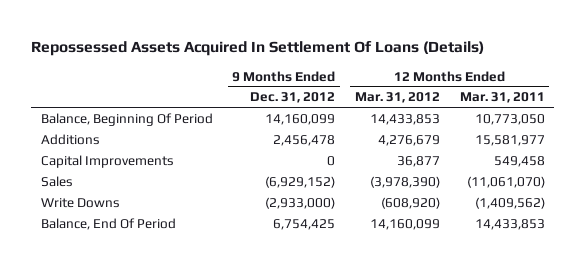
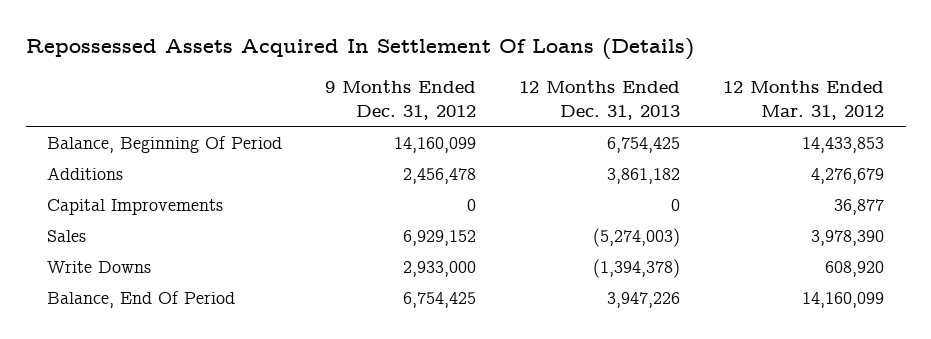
[459,92,545,104] Mar. 31, 2011 -> none
none -> [519,80,681,120] 12 Months Ended Dec. 31, 2013
[265,175,336,188] (6,929,152) -> [403,229,477,246] 6,929,152
[370,175,441,188] (3,978,390) -> [811,229,885,246] 3,978,390
[265,196,336,209] (2,933,000) -> [403,260,477,277] 2,933,000
[381,196,441,209] (608,920) -> [825,260,885,277] 608,920

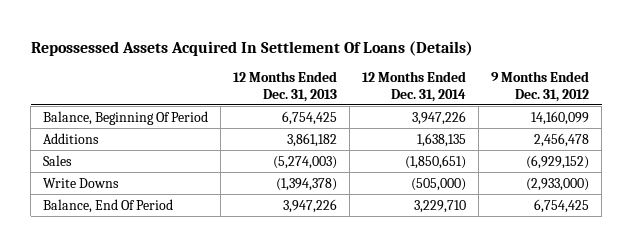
[723,80,885,120] 12 Months Ended Mar. 31, 2012 -> none
none -> [362,71,467,102] 12 Months Ended Dec. 31, 2014
[47,198,224,215] Capital Improvements -> none
[403,229,477,246] 6,929,152 -> [526,154,590,169] (6,929,152)
[403,260,477,277] 2,933,000 -> [526,177,590,191] (2,933,000)

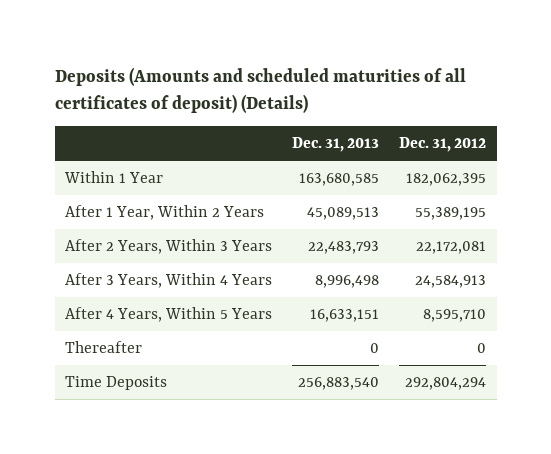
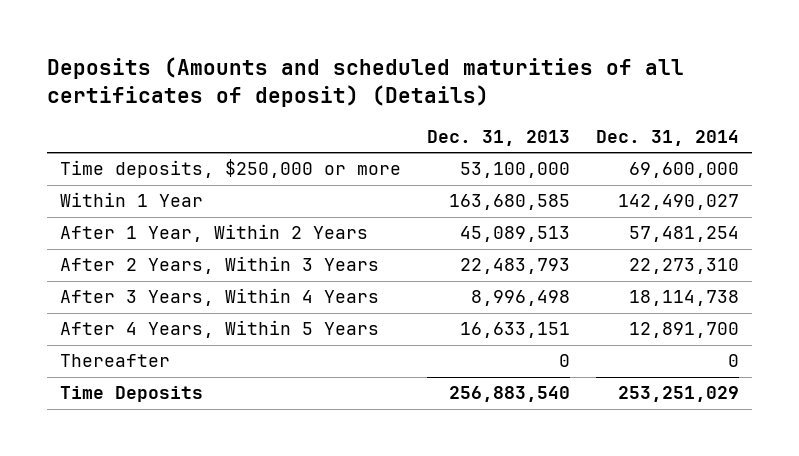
[399,136,487,152] Dec. 31, 2012 -> none
none -> [595,129,739,146] Dec. 31, 2014
none -> [60,159,402,179] Time deposits, $250,000 or more

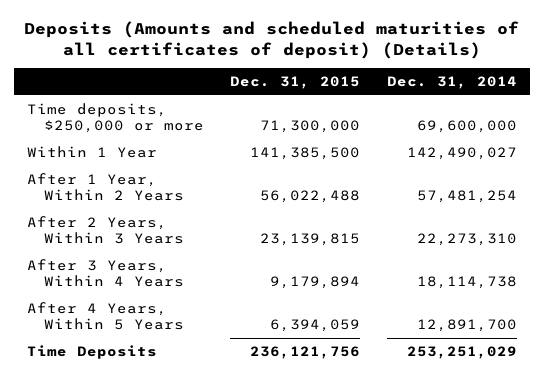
[426,129,570,146] Dec. 31, 2013 -> none
none -> [230,76,361,90] Dec. 31, 2015
[60,354,171,368] Thereafter -> none

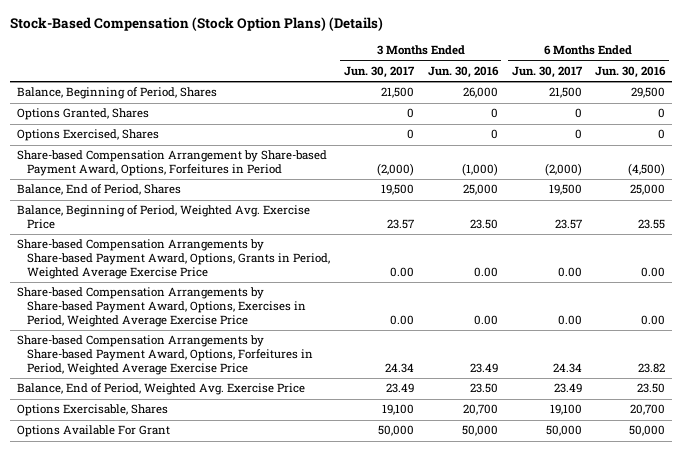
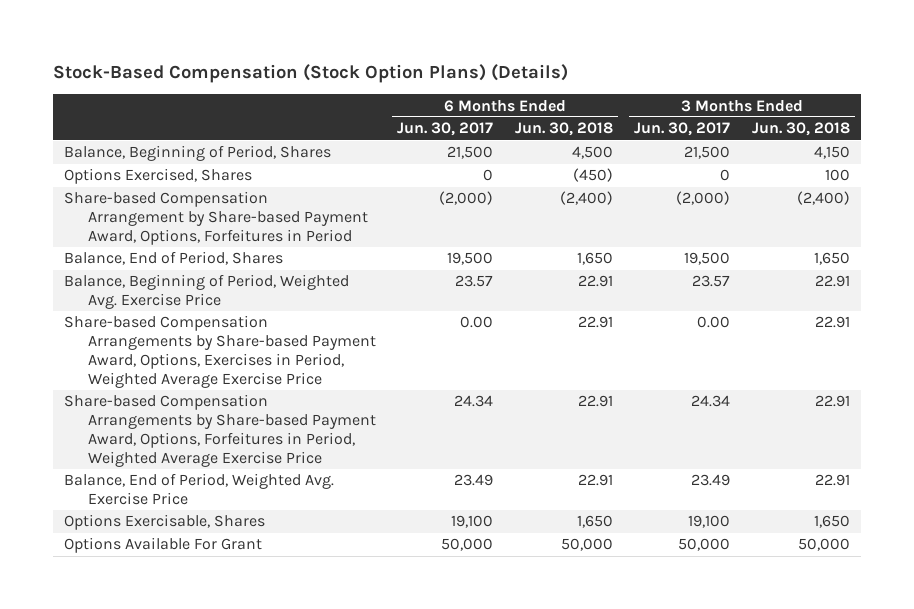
[427,65,499,78] Jun. 30, 2016 -> none
[595,65,667,78] Jun. 30, 2016 -> none
none -> [514,122,613,137] Jun. 30, 2018
none -> [751,122,850,137] Jun. 30, 2018
[17,108,150,121] Options Granted, Shares -> none
[17,239,331,280] Share-based Compensation Arrangements by Share-based Payment Award, Options, Grants in Period, Weighted Average Exercise Price -> none

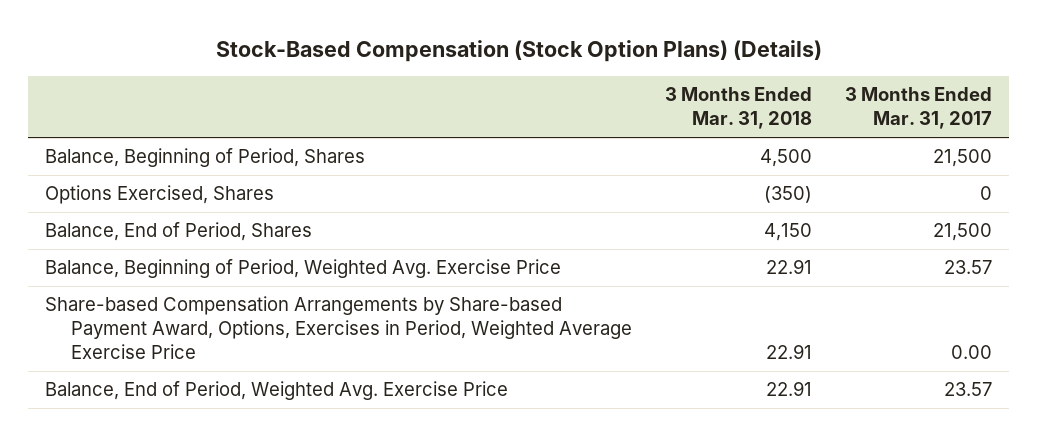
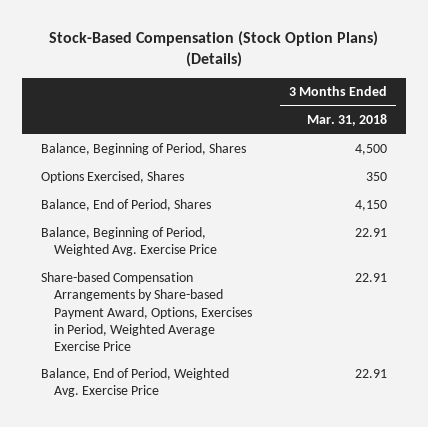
[845,87,993,130] 3 Months Ended Mar. 31, 2017 -> none
[763,186,812,204] (350) -> [366,172,388,182] 350

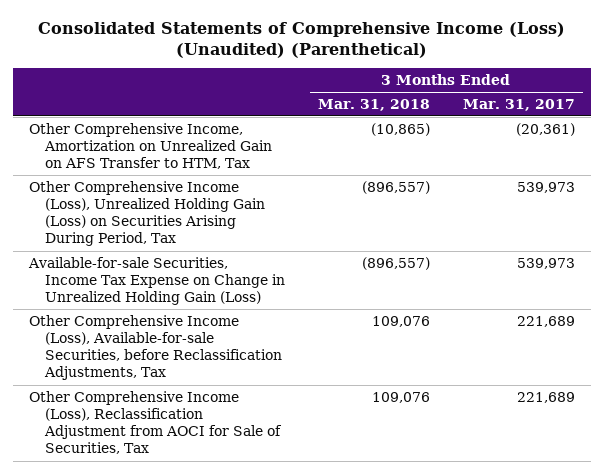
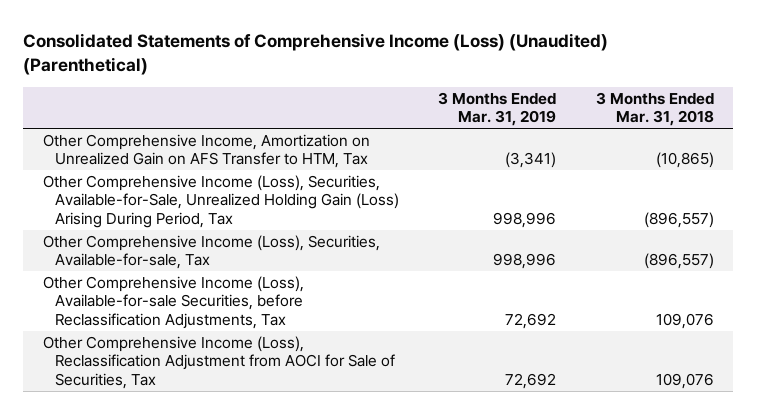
[462,98,575,111] Mar. 31, 2017 -> none
none -> [438,91,557,127] 3 Months Ended Mar. 31, 2019
[29,180,266,247] Other Comprehensive Income (Loss), Unrealized Holding Gain (Loss) on Securities Arising During Period, Tax -> [43,175,399,228] Other Comprehensive Income (Loss), Securities, Available-for-Sale, Unrealized Holding Gain (Loss) Arising During Period, Tax
[28,256,286,306] Available-for-sale Securities, Income Tax Expense on Change in Unrealized Holding Gain (Loss) -> [43,235,381,270] Other Comprehensive Income (Loss), Securities, Available-for-sale, Tax

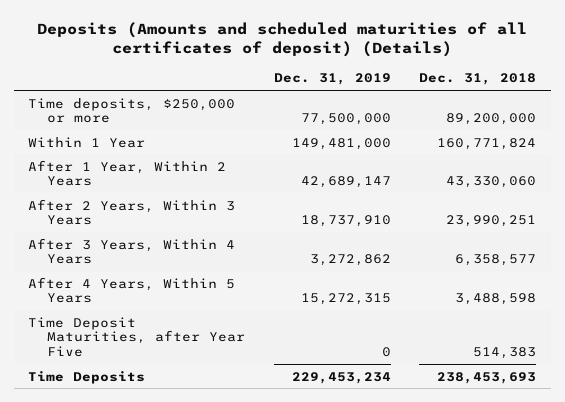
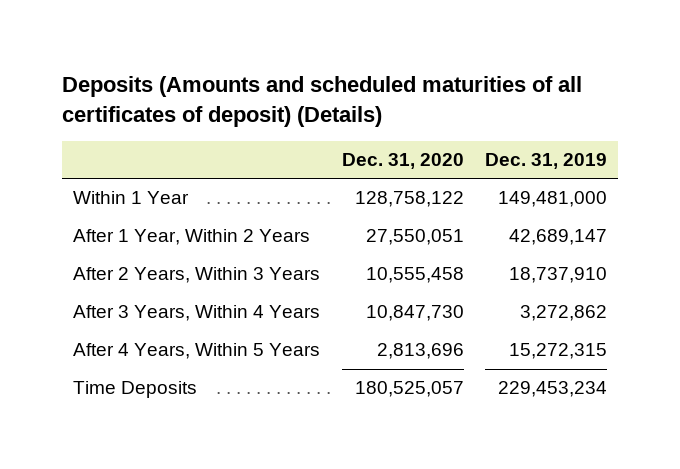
[419,73,537,86] Dec. 31, 2018 -> none
none -> [341,153,464,170] Dec. 31, 2020
[28,97,236,124] Time deposits, $250,000 or more -> none
[28,316,246,358] Time Deposit Maturities, after Year Five -> none

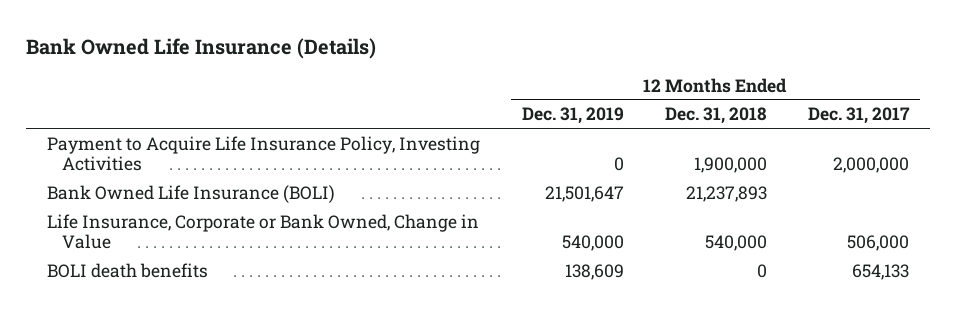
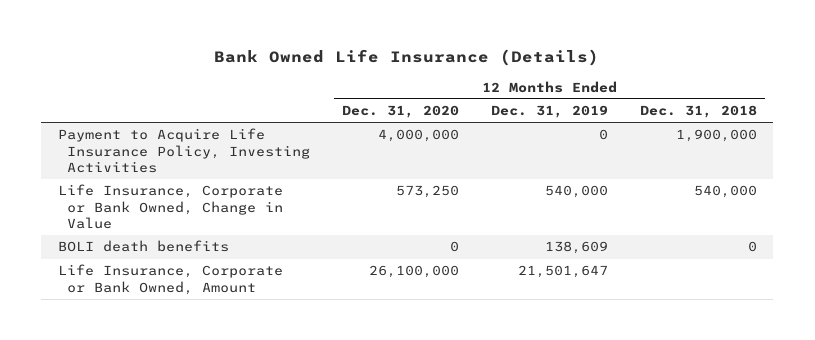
[808,107,911,125] Dec. 31, 2017 -> none
none -> [341,105,459,119] Dec. 31, 2020
[47,184,336,203] Bank Owned Life Insurance (BOLI) -> none
none -> [57,264,283,295] Life Insurance, Corporate or Bank Owned, Amount

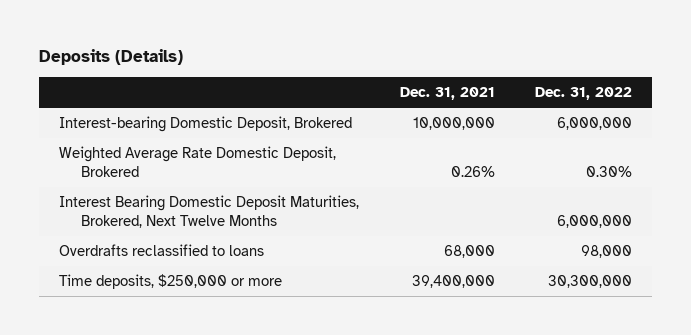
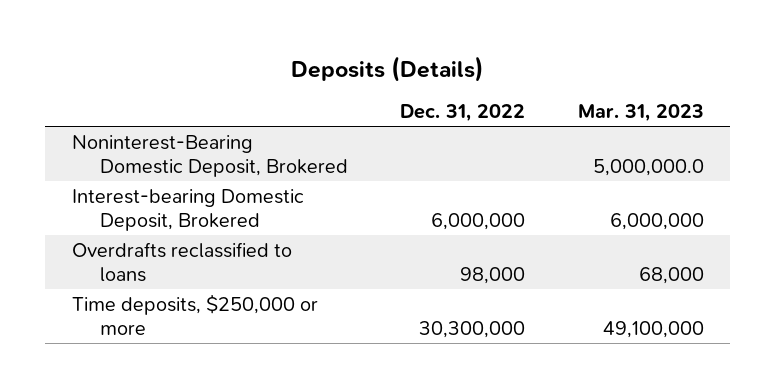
[399,87,495,101] Dec. 31, 2021 -> none
none -> [577,104,704,123] Mar. 31, 2023
none -> [71,134,348,178] Noninterest-Bearing Domestic Deposit, Brokered
[59,146,337,178] Weighted Average Rate Domestic Deposit, Brokered -> none
[59,195,360,229] Interest Bearing Domestic Deposit Maturities, Brokered, Next Twelve Months -> none

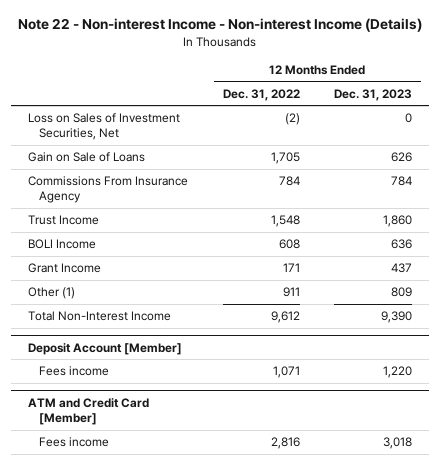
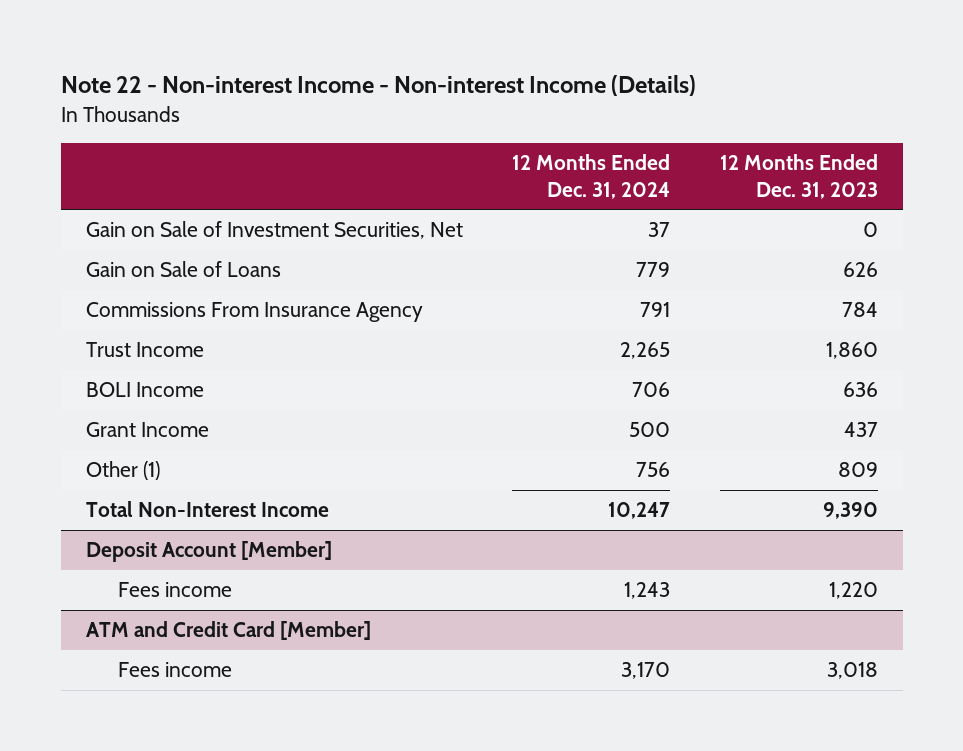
[222,88,300,101] Dec. 31, 2022 -> none
none -> [512,154,671,199] 12 Months Ended Dec. 31, 2024
[28,113,181,141] Loss on Sales of Investment Securities, Net -> [85,221,463,240] Gain on Sale of Investment Securities, Net

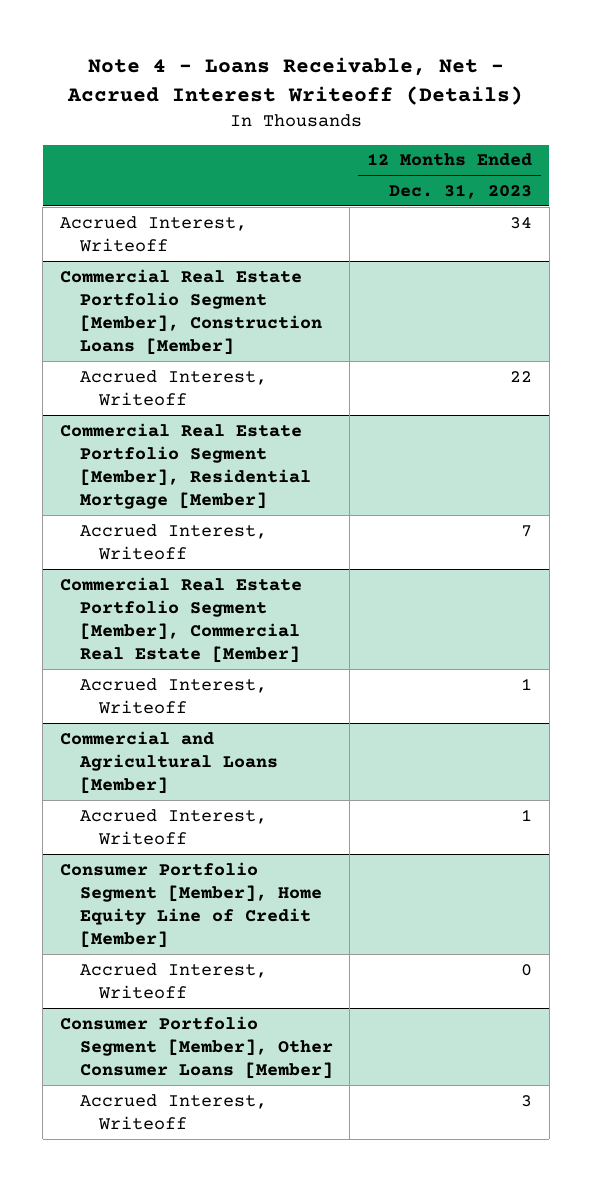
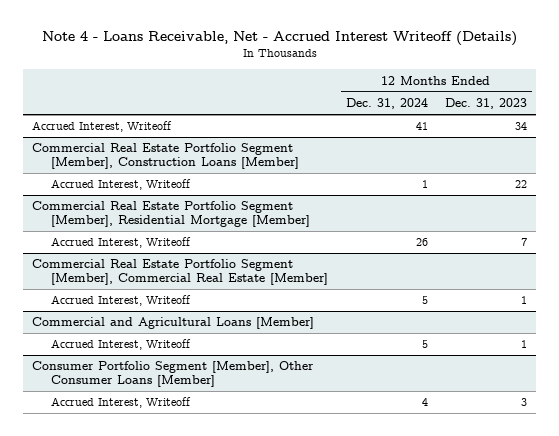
none -> [345,97,428,109] Dec. 31, 2024
[60,861,322,948] Consumer Portfolio Segment [Member], Home Equity Line of Credit [Member] -> none
[79,962,267,999] Accrued Interest, Writeoff -> none

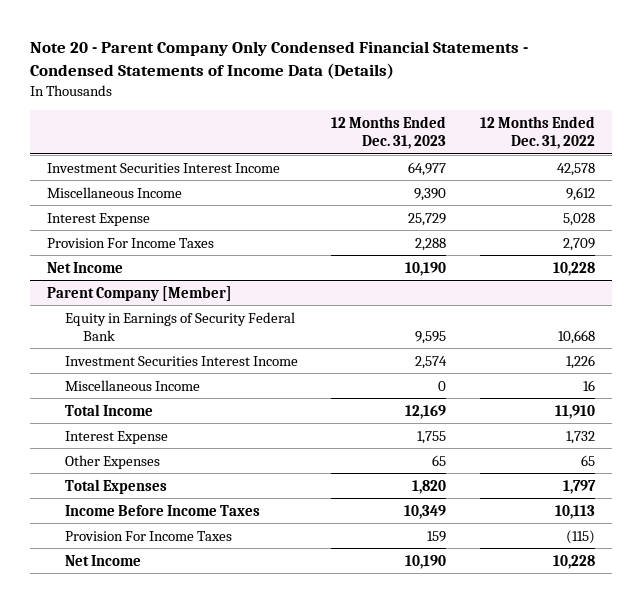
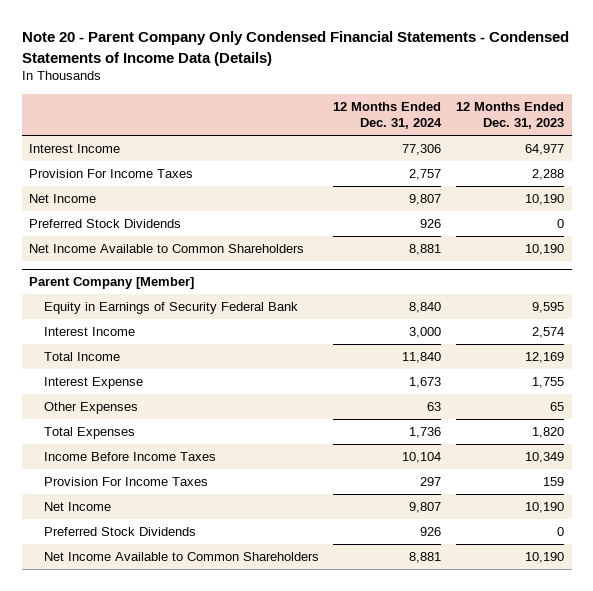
[479,115,595,150] 12 Months Ended Dec. 31, 2022 -> none
none -> [333,101,443,130] 12 Months Ended Dec. 31, 2024
[46,186,182,198] Miscellaneous Income -> none
[46,212,150,226] Interest Expense -> none
[46,162,280,173] Investment Securities Interest Income -> [29,144,121,154] Interest Income
none -> [29,219,182,229] Preferred Stock Dividends
none -> [29,244,305,254] Net Income Available to Common Shareholders
[64,379,200,391] Miscellaneous Income -> none
[64,355,298,366] Investment Securities Interest Income -> [43,327,135,337] Interest Income
none -> [43,527,196,537] Preferred Stock Dividends
none -> [43,552,319,562] Net Income Available to Common Shareholders

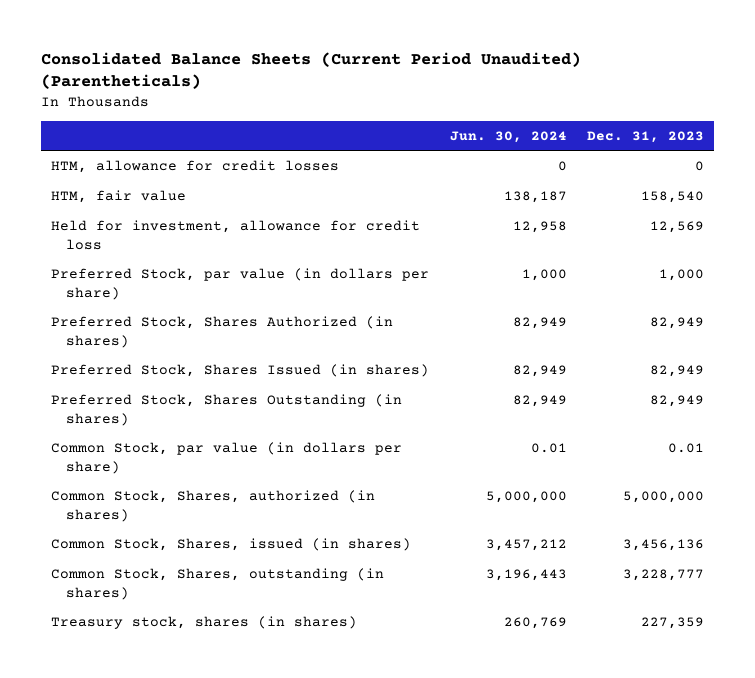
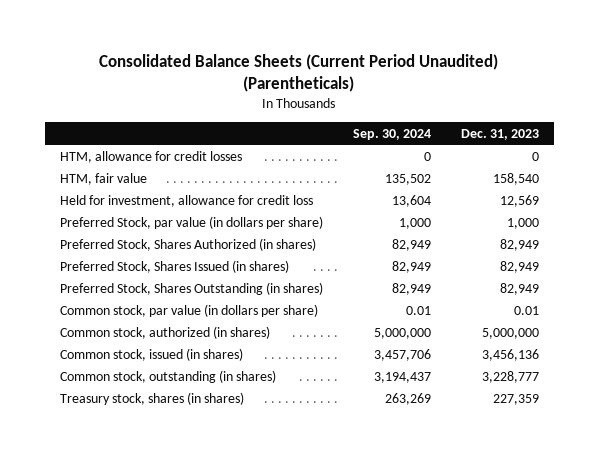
[449,130,567,143] Jun. 30, 2024 -> none
none -> [352,128,431,140] Sep. 30, 2024
[51,442,403,474] Common Stock, par value (in dollars per share) -> [59,303,318,317] Common stock, par value (in dollars per share)
[51,490,376,522] Common Stock, Shares, authorized (in shares) -> [59,325,270,339] Common stock, authorized (in shares)
[51,538,412,552] Common Stock, Shares, issued (in shares) -> [59,347,243,361] Common stock, issued (in shares)
[51,568,385,600] Common Stock, Shares, outstanding (in shares) -> [59,369,276,383] Common stock, outstanding (in shares)

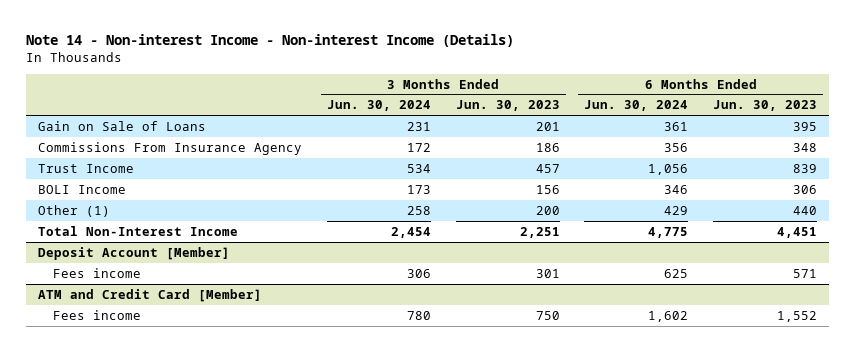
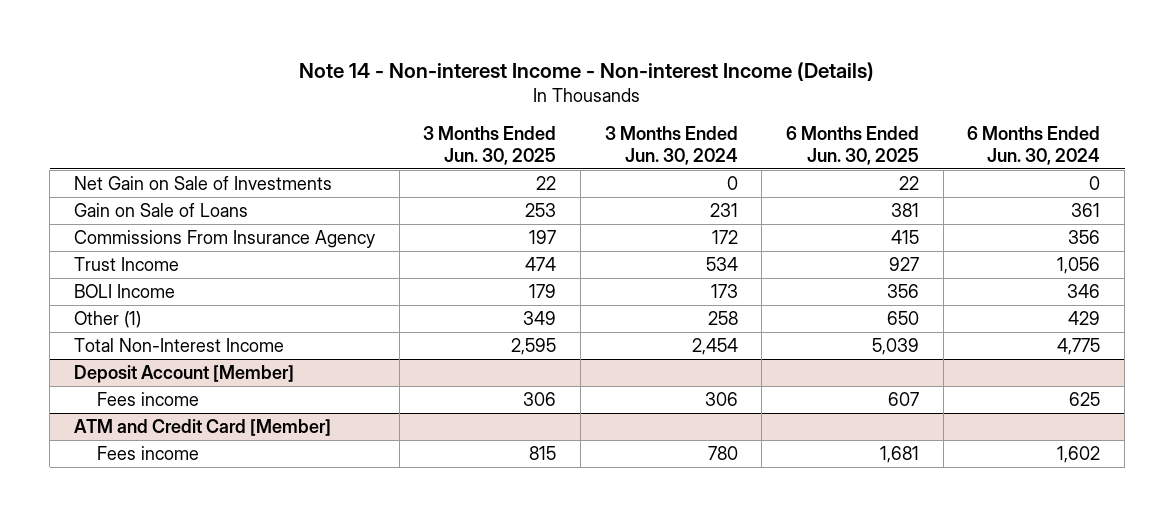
[455,100,560,112] Jun. 30, 2023 -> none
[712,100,817,112] Jun. 30, 2023 -> none
none -> [423,126,557,165] 3 Months Ended Jun. 30, 2025
none -> [786,126,920,165] 6 Months Ended Jun. 30, 2025
none -> [74,176,333,191] Net Gain on Sale of Investments

